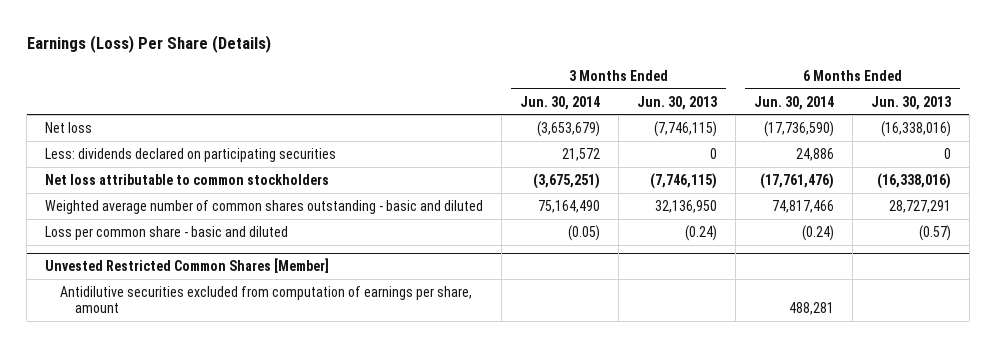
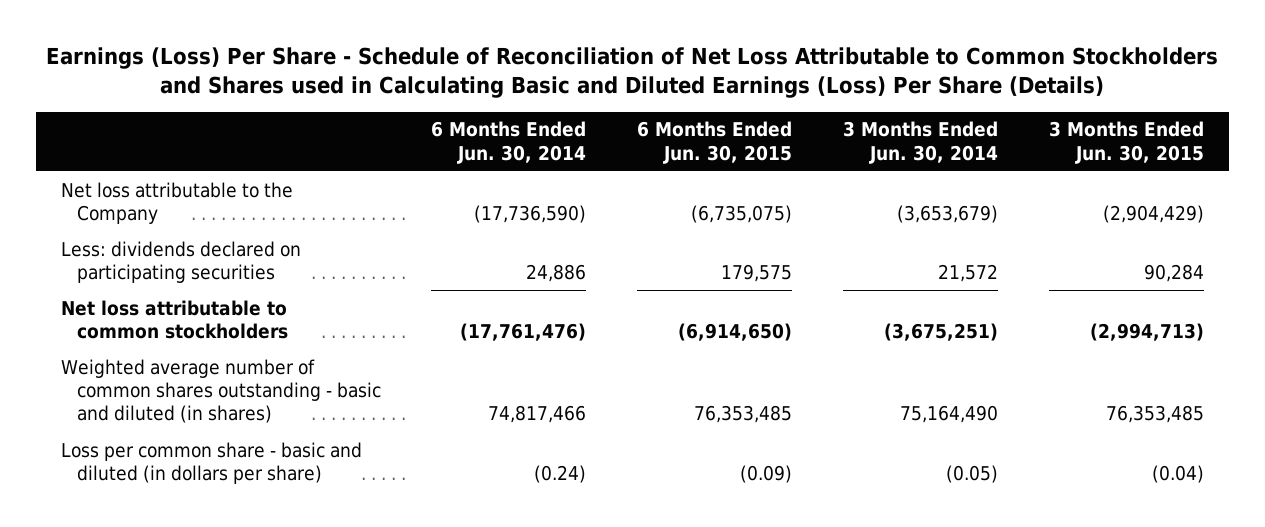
[26,34,271,53] Earnings (Loss) Per Share (Details) -> [46,47,1219,99] Earnings (Loss) Per Share - Schedule of Reconciliation of Net Loss Attributable to Common Stockholders and Shares used in Calculating Basic and Diluted Earnings (Loss) Per Share (Details)
[637,95,718,110] Jun. 30, 2013 -> none
[870,95,951,110] Jun. 30, 2013 -> none
none -> [637,121,793,164] 6 Months Ended Jun. 30, 2015
none -> [1048,121,1204,164] 3 Months Ended Jun. 30, 2015
[45,121,93,133] Net loss -> [61,181,294,225] Net loss attributable to the Company
[45,258,330,274] Unvested Restricted Common Shares [Member] -> none
[59,285,472,314] Antidilutive securities excluded from computation of earnings per share, amount -> none
[45,199,484,214] Weighted average number of common shares outstanding - basic and diluted -> [61,358,381,424] Weighted average number of common shares outstanding - basic and diluted (in shares)
[45,225,289,240] Loss per common share - basic and diluted -> [61,441,363,485] Loss per common share - basic and diluted (in dollars per share)

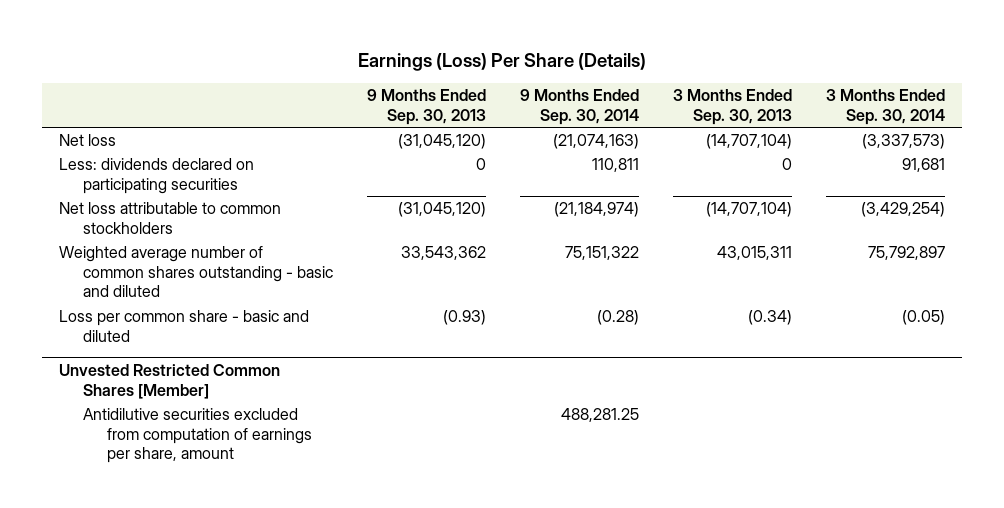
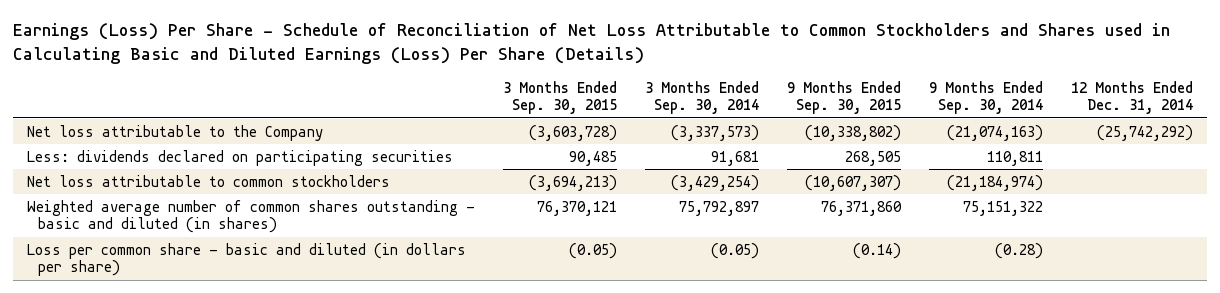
[358,52,647,71] Earnings (Loss) Per Share (Details) -> [12,23,1170,64] Earnings (Loss) Per Share - Schedule of Reconciliation of Net Loss Attributable to Common Stockholders and Shares used in Calculating Basic and Diluted Earnings (Loss) Per Share (Details)
[367,89,487,125] 9 Months Ended Sep. 30, 2013 -> none
[673,89,793,125] 3 Months Ended Sep. 30, 2013 -> none
none -> [503,80,618,115] 3 Months Ended Sep. 30, 2015
none -> [787,80,902,115] 9 Months Ended Sep. 30, 2015
none -> [1071,80,1194,115] 12 Months Ended Dec. 31, 2014
[59,134,117,147] Net loss -> [27,124,324,141] Net loss attributable to the Company
[59,363,281,399] Unvested Restricted Common Shares [Member] -> none
[83,408,313,464] Antidilutive securities excluded from computation of earnings per share, amount -> none
[59,246,334,298] Weighted average number of common shares outstanding - basic and diluted -> [27,199,476,234] Weighted average number of common shares outstanding - basic and diluted (in shares)
[59,310,310,342] Loss per common share - basic and diluted -> [27,242,467,277] Loss per common share - basic and diluted (in dollars per share)

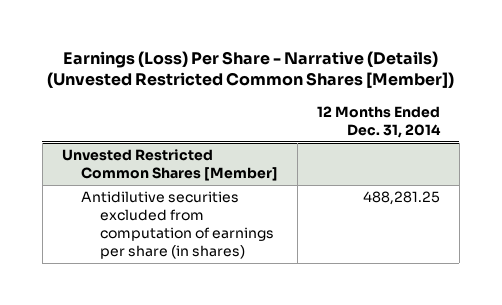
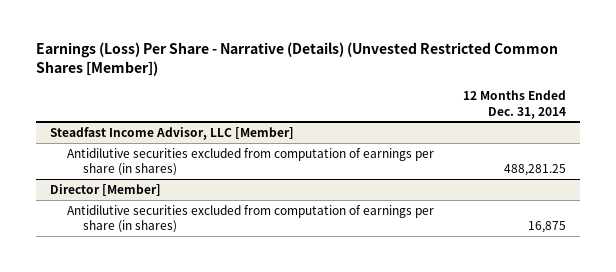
[61,149,278,182] Unvested Restricted Common Shares [Member] -> none
none -> [50,126,295,140] Steadfast Income Advisor, LLC [Member]
none -> [50,183,162,196] Director [Member]
none -> [66,204,434,234] Antidilutive securities excluded from computation of earnings per share (in shares)

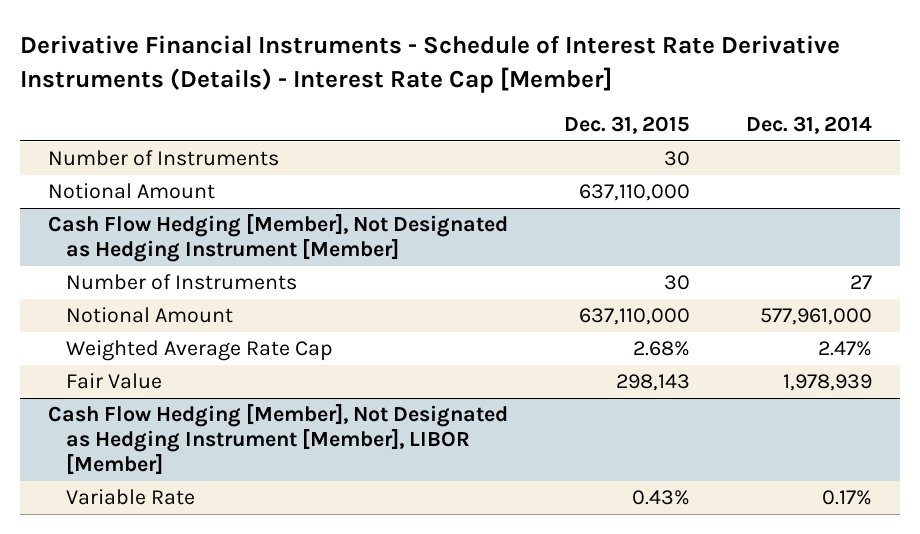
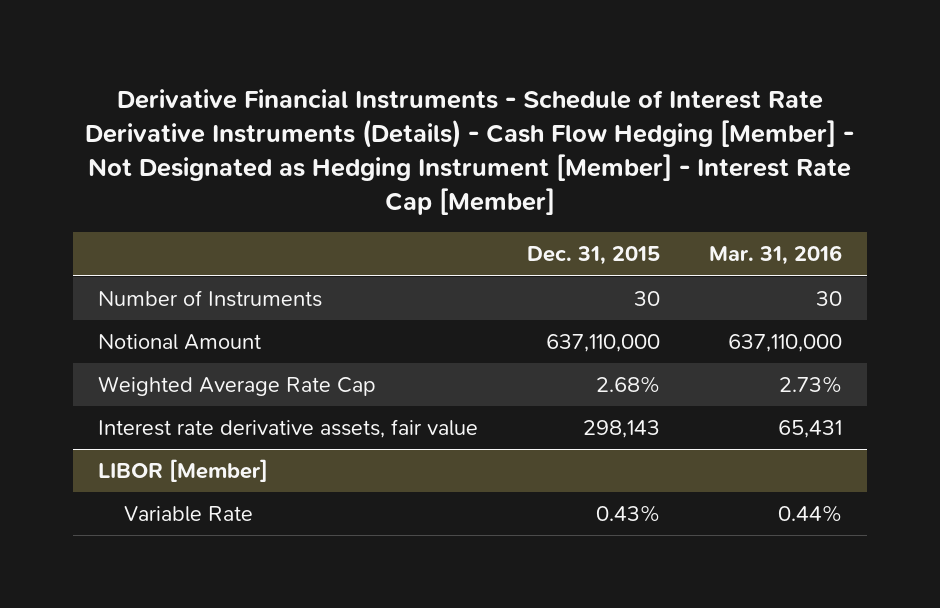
[20,35,841,93] Derivative Financial Instruments - Schedule of Interest Rate Derivative Instruments (Details) - Interest Rate Cap [Member] -> [85,88,855,216] Derivative Financial Instruments - Schedule of Interest Rate Derivative Instruments (Details) - Cash Flow Hedging [Member] - Not Designated as Hedging Instrument [Member] - Interest Rate Cap [Member]
[746,116,873,135] Dec. 31, 2014 -> none
none -> [709,245,843,266] Mar. 31, 2016
[48,214,509,262] Cash Flow Hedging [Member], Not Designated as Hedging Instrument [Member] -> none
[65,274,297,291] Number of Instruments -> none
[65,307,233,324] Notional Amount -> none
[48,404,509,475] Cash Flow Hedging [Member], Not Designated as Hedging Instrument [Member], LIBOR [Member] -> none
[65,373,162,390] Fair Value -> [98,419,479,439] Interest rate derivative assets, fair value
none -> [98,459,269,483] LIBOR [Member]

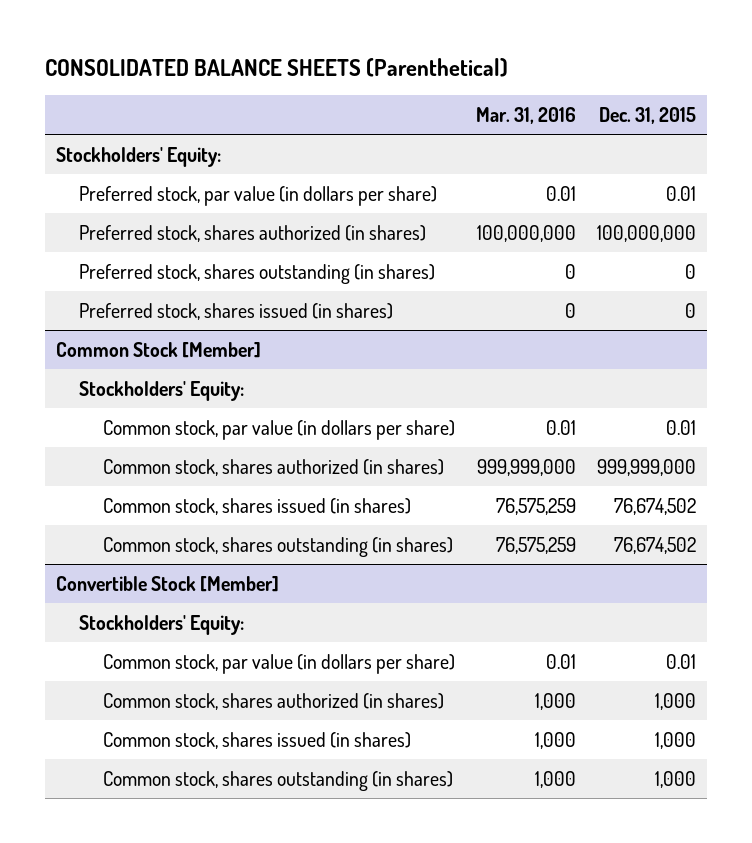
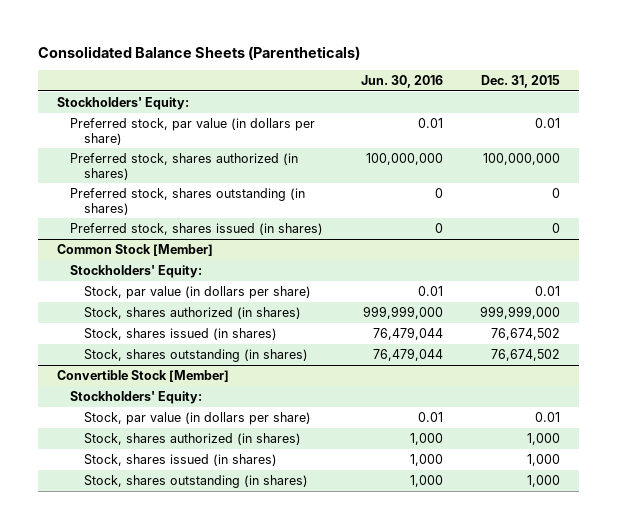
[45,57,509,77] CONSOLIDATED BALANCE SHEETS (Parenthetical) -> [38,45,361,60] Consolidated Balance Sheets (Parentheticals)
[475,106,576,124] Mar. 31, 2016 -> none
none -> [360,74,443,88] Jun. 30, 2016
[102,419,455,440] Common stock, par value (in dollars per share) -> [83,285,311,299] Stock, par value (in dollars per share)
[102,458,444,476] Common stock, shares authorized (in shares) -> [83,306,301,319] Stock, shares authorized (in shares)
[102,497,411,515] Common stock, shares issued (in shares) -> [83,327,277,340] Stock, shares issued (in shares)
[102,536,453,557] Common stock, shares outstanding (in shares) -> [83,348,308,362] Stock, shares outstanding (in shares)
[102,653,455,674] Common stock, par value (in dollars per share) -> [83,411,311,425] Stock, par value (in dollars per share)
[102,692,444,710] Common stock, shares authorized (in shares) -> [83,432,301,445] Stock, shares authorized (in shares)
[102,731,411,749] Common stock, shares issued (in shares) -> [83,453,277,466] Stock, shares issued (in shares)
[102,770,453,791] Common stock, shares outstanding (in shares) -> [83,474,308,488] Stock, shares outstanding (in shares)

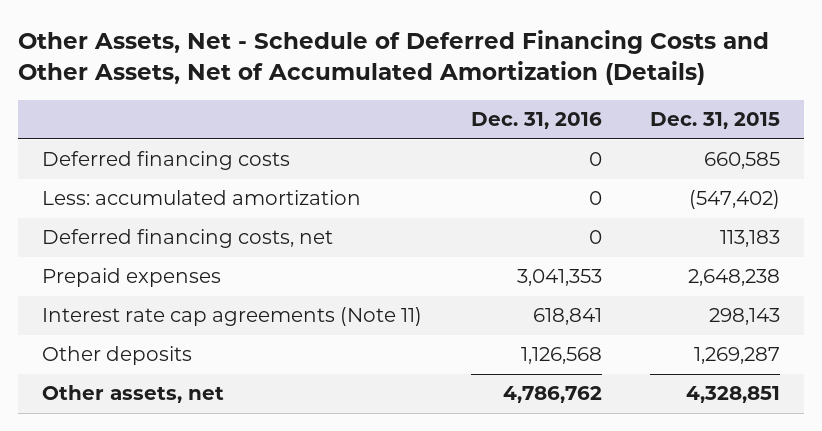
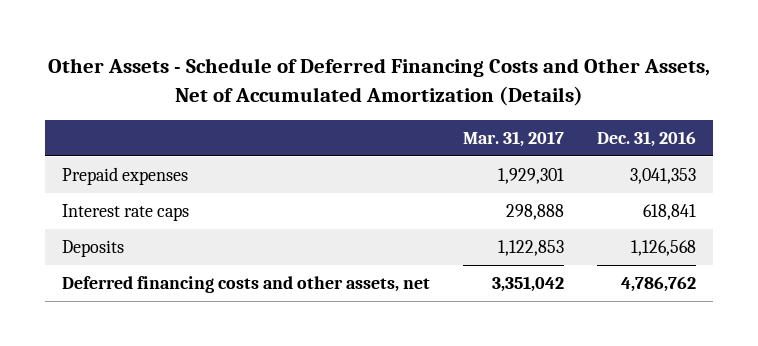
[18,30,770,86] Other Assets, Net - Schedule of Deferred Financing Costs and Other Assets, Net of Accumulated Amortization (Details) -> [47,58,710,106] Other Assets - Schedule of Deferred Financing Costs and Other Assets, Net of Accumulated Amortization (Details)
[649,112,780,130] Dec. 31, 2015 -> none
none -> [462,130,564,147] Mar. 31, 2017
[42,151,291,171] Deferred financing costs -> none
[42,190,362,206] Less: accumulated amortization -> none
[42,229,334,249] Deferred financing costs, net -> none
[42,307,423,327] Interest rate cap agreements (Note 11) -> [61,204,189,222] Interest rate caps
[42,346,193,366] Other deposits -> [61,240,124,258] Deposits
[42,385,225,404] Other assets, net -> [61,276,430,294] Deferred financing costs and other assets, net

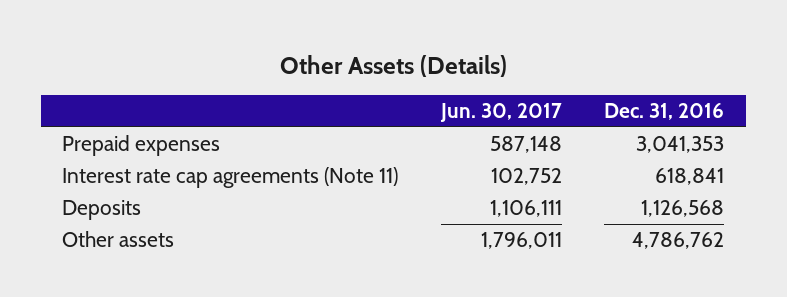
[47,58,710,106] Other Assets - Schedule of Deferred Financing Costs and Other Assets, Net of Accumulated Amortization (Details) -> [280,54,508,77] Other Assets (Details)
[462,130,564,147] Mar. 31, 2017 -> none
none -> [439,103,562,123] Jun. 30, 2017
[61,204,189,222] Interest rate caps -> [62,167,399,189] Interest rate cap agreements (Note 11)
[61,276,430,294] Deferred financing costs and other assets, net -> [62,231,175,248] Other assets

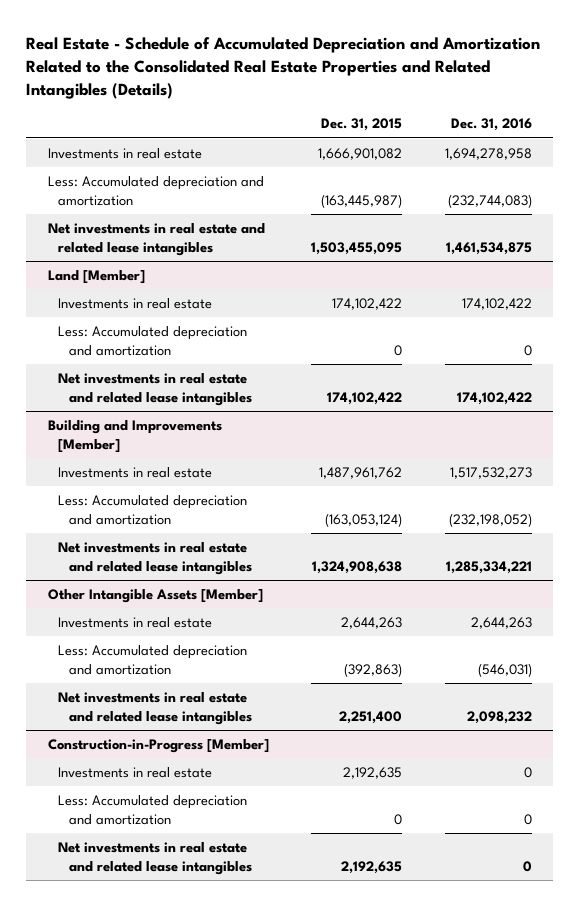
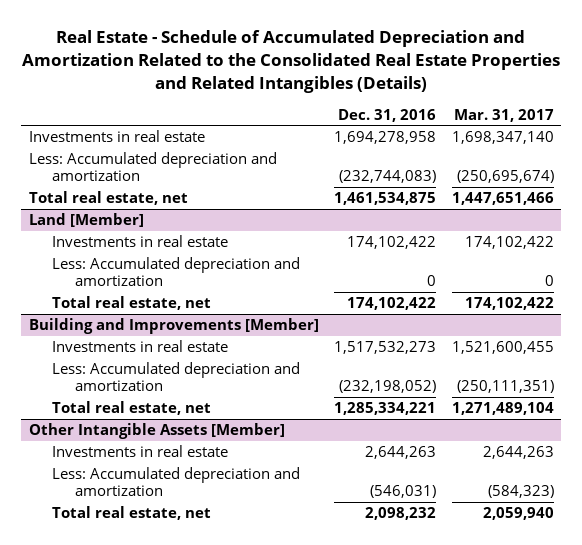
[321,118,403,132] Dec. 31, 2015 -> none
none -> [453,108,554,122] Mar. 31, 2017
[47,222,265,256] Net investments in real estate and related lease intangibles -> [28,191,188,206] Total real estate, net
[58,372,253,406] Net investments in real estate and related lease intangibles -> [51,296,211,311] Total real estate, net
[58,541,253,575] Net investments in real estate and related lease intangibles -> [51,401,211,416] Total real estate, net
[47,738,269,753] Construction-in-Progress [Member] -> none
[58,766,213,778] Investments in real estate -> none
[58,794,248,825] Less: Accumulated depreciation and amortization -> none
[58,841,253,875] Net investments in real estate and related lease intangibles -> none
[58,691,253,725] Net investments in real estate and related lease intangibles -> [51,506,211,521] Total real estate, net

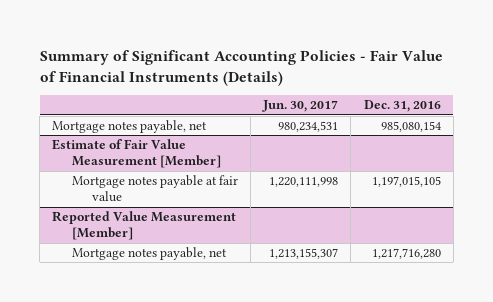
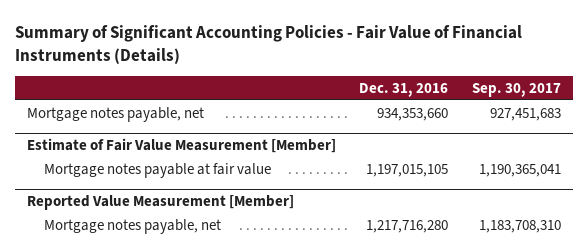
[262,100,339,113] Jun. 30, 2017 -> none
none -> [472,82,562,97] Sep. 30, 2017
[380,121,441,133] 985,080,154 -> [377,107,449,121] 934,353,660

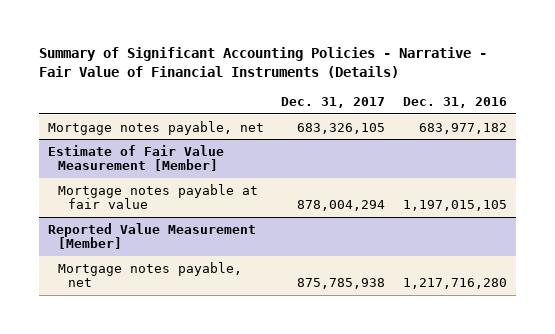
[14,25,522,65] Summary of Significant Accounting Policies - Fair Value of Financial Instruments (Details) -> [38,46,487,79] Summary of Significant Accounting Policies - Narrative - Fair Value of Financial Instruments (Details)
[472,82,562,97] Sep. 30, 2017 -> none
none -> [281,97,386,109] Dec. 31, 2017
[377,107,449,121] 934,353,660 -> [419,122,508,134] 683,977,182

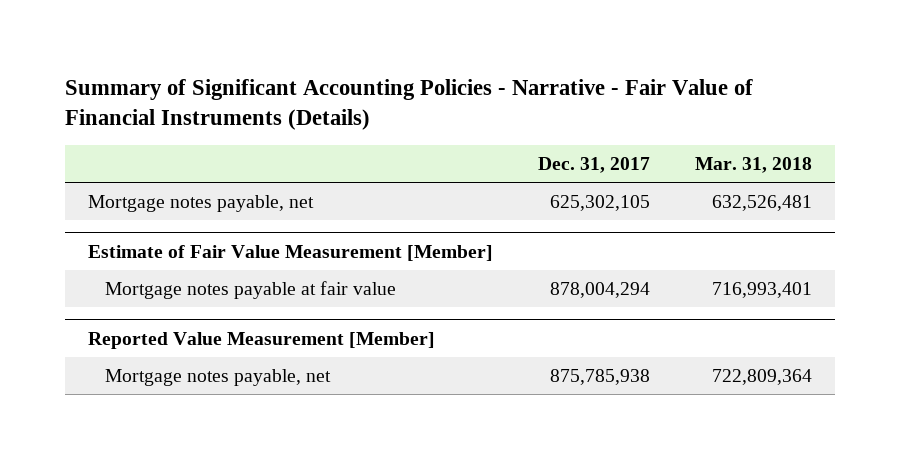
[403,97,508,109] Dec. 31, 2016 -> none
none -> [695,156,813,173] Mar. 31, 2018
[297,122,386,134] 683,326,105 -> [549,195,650,212] 625,302,105

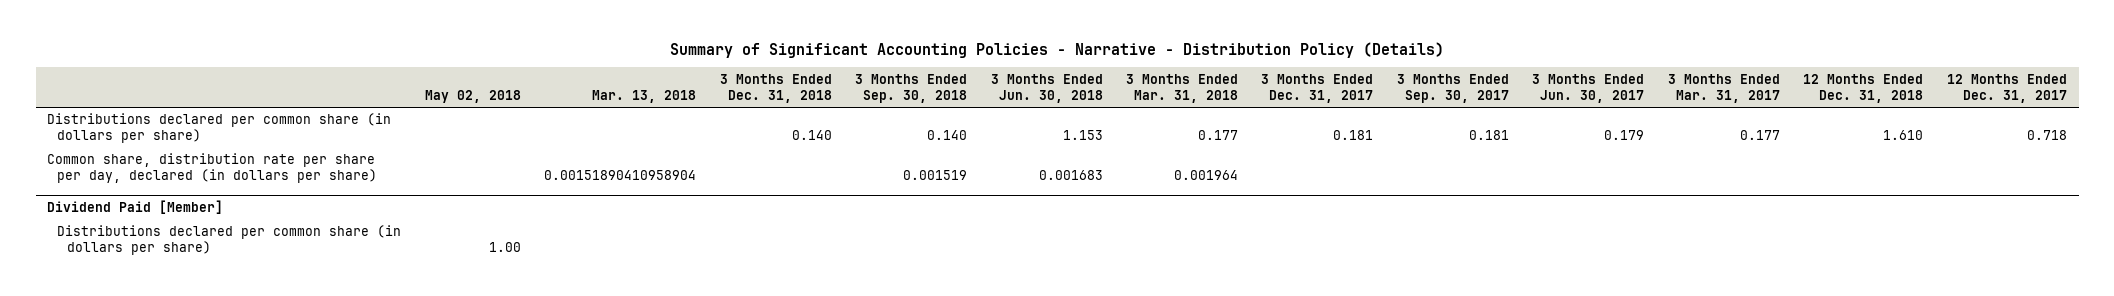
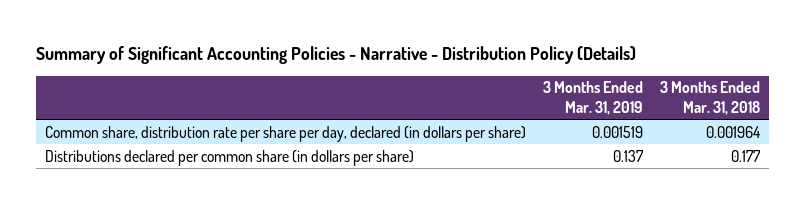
[424,89,521,103] May 02, 2018 -> none
[592,89,697,103] Mar. 13, 2018 -> none
[719,73,832,103] 3 Months Ended Dec. 31, 2018 -> none
[855,73,968,103] 3 Months Ended Sep. 30, 2018 -> none
[990,73,1103,103] 3 Months Ended Jun. 30, 2018 -> none
[1261,73,1374,103] 3 Months Ended Dec. 31, 2017 -> none
[1396,73,1509,103] 3 Months Ended Sep. 30, 2017 -> none
[1532,73,1645,103] 3 Months Ended Jun. 30, 2017 -> none
[1667,73,1780,103] 3 Months Ended Mar. 31, 2017 -> none
[1803,73,1924,103] 12 Months Ended Dec. 31, 2018 -> none
[1946,73,2067,103] 12 Months Ended Dec. 31, 2017 -> none
none -> [543,81,644,115] 3 Months Ended Mar. 31, 2019
[47,200,224,215] Dividend Paid [Member] -> none
[57,225,402,256] Distributions declared per common share (in dollars per share) -> none
[47,113,392,144] Distributions declared per common share (in dollars per share) -> [45,149,415,166] Distributions declared per common share (in dollars per share)

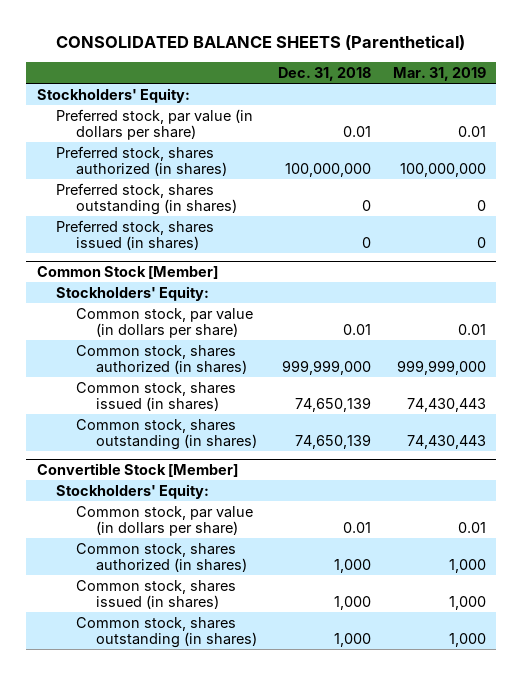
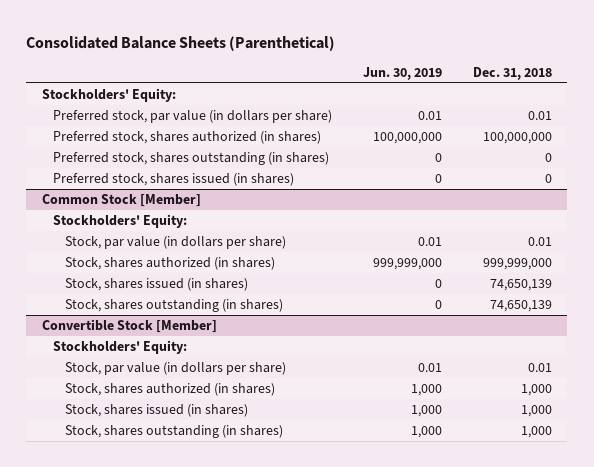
[56,35,466,51] CONSOLIDATED BALANCE SHEETS (Parenthetical) -> [26,36,336,52] Consolidated Balance Sheets (Parenthetical)
[392,66,486,81] Mar. 31, 2019 -> none
none -> [363,66,443,80] Jun. 30, 2019
[75,307,253,339] Common stock, par value (in dollars per share) -> [65,235,287,249] Stock, par value (in dollars per share)
[75,344,247,375] Common stock, shares authorized (in shares) -> [65,256,276,270] Stock, shares authorized (in shares)
[75,381,236,412] Common stock, shares issued (in shares) -> [65,277,249,291] Stock, shares issued (in shares)
[75,418,257,451] Common stock, shares outstanding (in shares) -> [65,298,284,312] Stock, shares outstanding (in shares)
[75,505,253,537] Common stock, par value (in dollars per share) -> [65,361,287,375] Stock, par value (in dollars per share)
[75,542,247,573] Common stock, shares authorized (in shares) -> [65,382,276,396] Stock, shares authorized (in shares)
[75,579,236,610] Common stock, shares issued (in shares) -> [65,403,249,417] Stock, shares issued (in shares)
[75,616,257,649] Common stock, shares outstanding (in shares) -> [65,424,284,438] Stock, shares outstanding (in shares)

